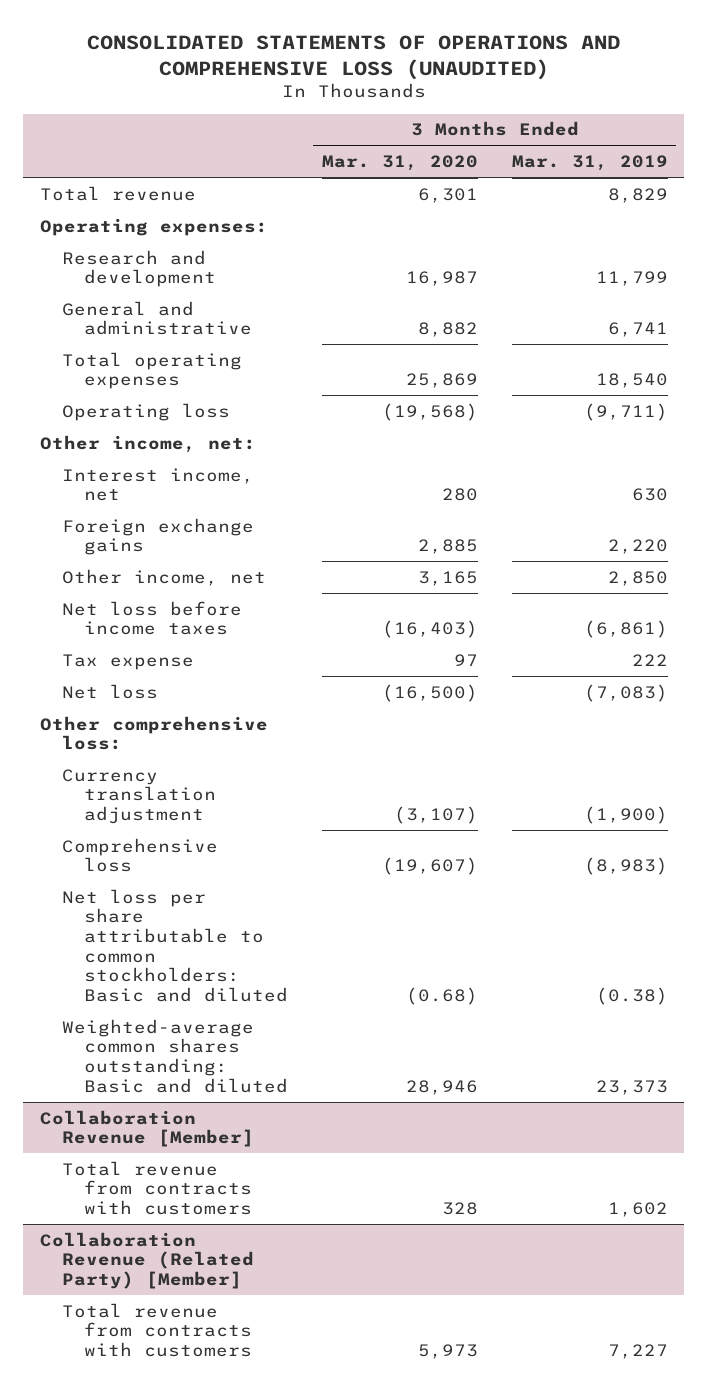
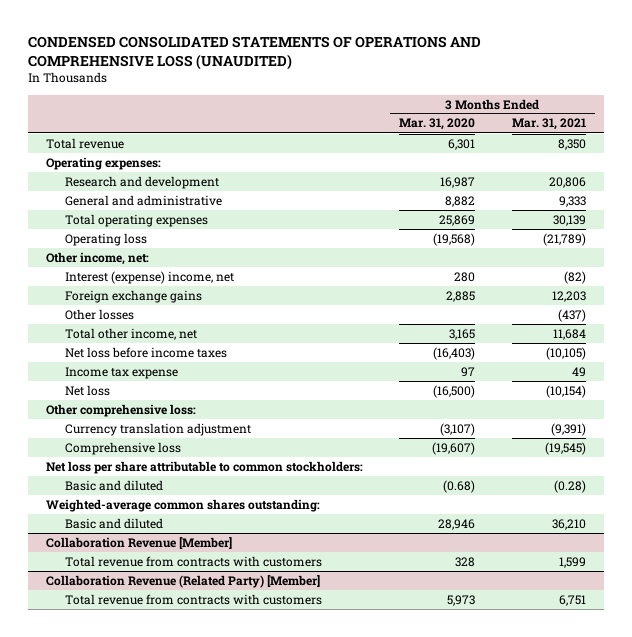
[86,35,620,80] CONSOLIDATED STATEMENTS OF OPERATIONS AND COMPREHENSIVE LOSS (UNAUDITED) -> [27,35,481,70] CONDENSED CONSOLIDATED STATEMENTS OF OPERATIONS AND COMPREHENSIVE LOSS (UNAUDITED)
[511,155,668,172] Mar. 31, 2019 -> none
none -> [511,118,586,131] Mar. 31, 2021
[62,467,255,502] Interest income, net -> [65,270,235,284] Interest (expense) income, net
none -> [65,308,135,320] Other losses
[62,568,267,586] Other income, net -> [65,327,198,340] Total other income, net
[62,653,195,670] Tax expense -> [65,366,179,379] Income tax expense
none -> [45,460,363,474] Net loss per share attributable to common stockholders:
[62,888,289,1002] Net loss per share attributable to common stockholders: Basic and diluted -> [65,479,164,491] Basic and diluted
none -> [45,498,320,512] Weighted-average common shares outstanding:
[62,1018,289,1093] Weighted-average common shares outstanding: Basic and diluted -> [65,517,164,529] Basic and diluted

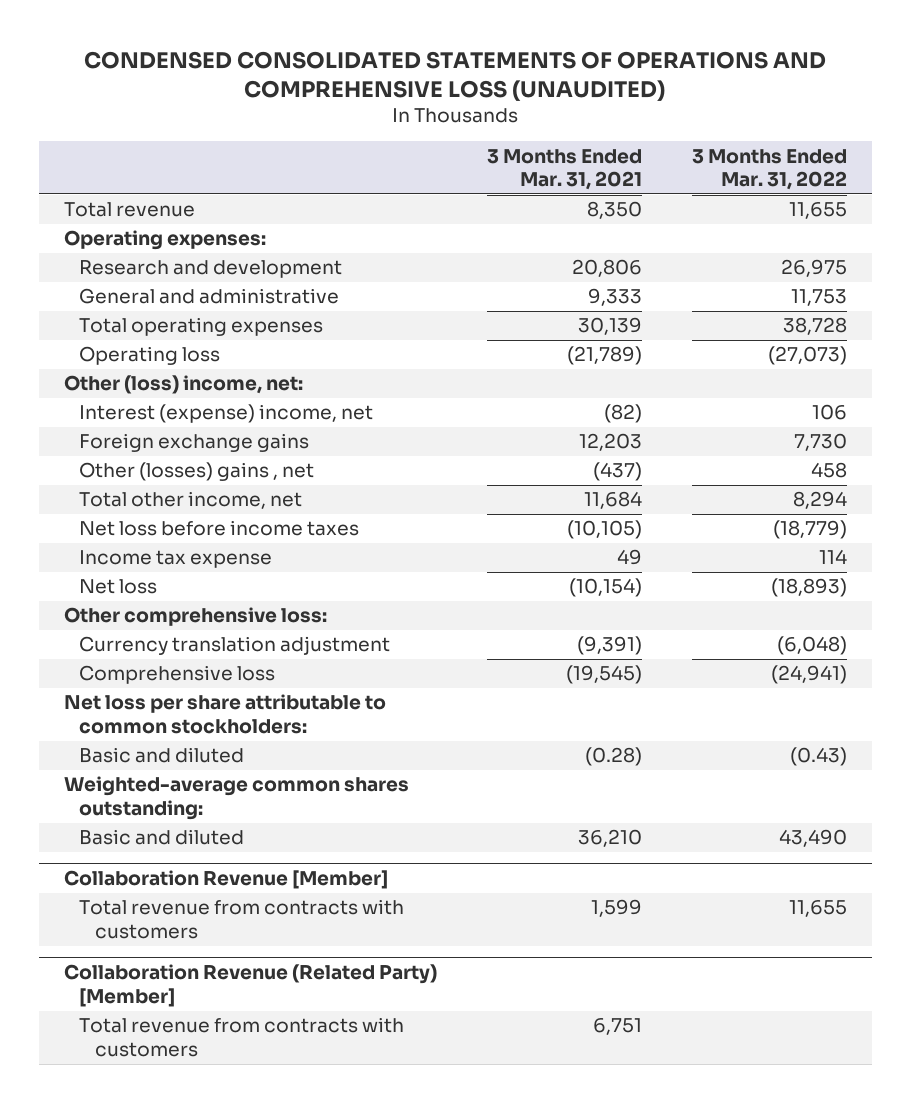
[399,118,476,131] Mar. 31, 2020 -> none
none -> [691,148,847,191] 3 Months Ended Mar. 31, 2022
[45,251,149,265] Other income, net: -> [63,375,303,395] Other (loss) income, net:
[65,308,135,320] Other losses -> [79,462,315,482] Other (losses) gains , net

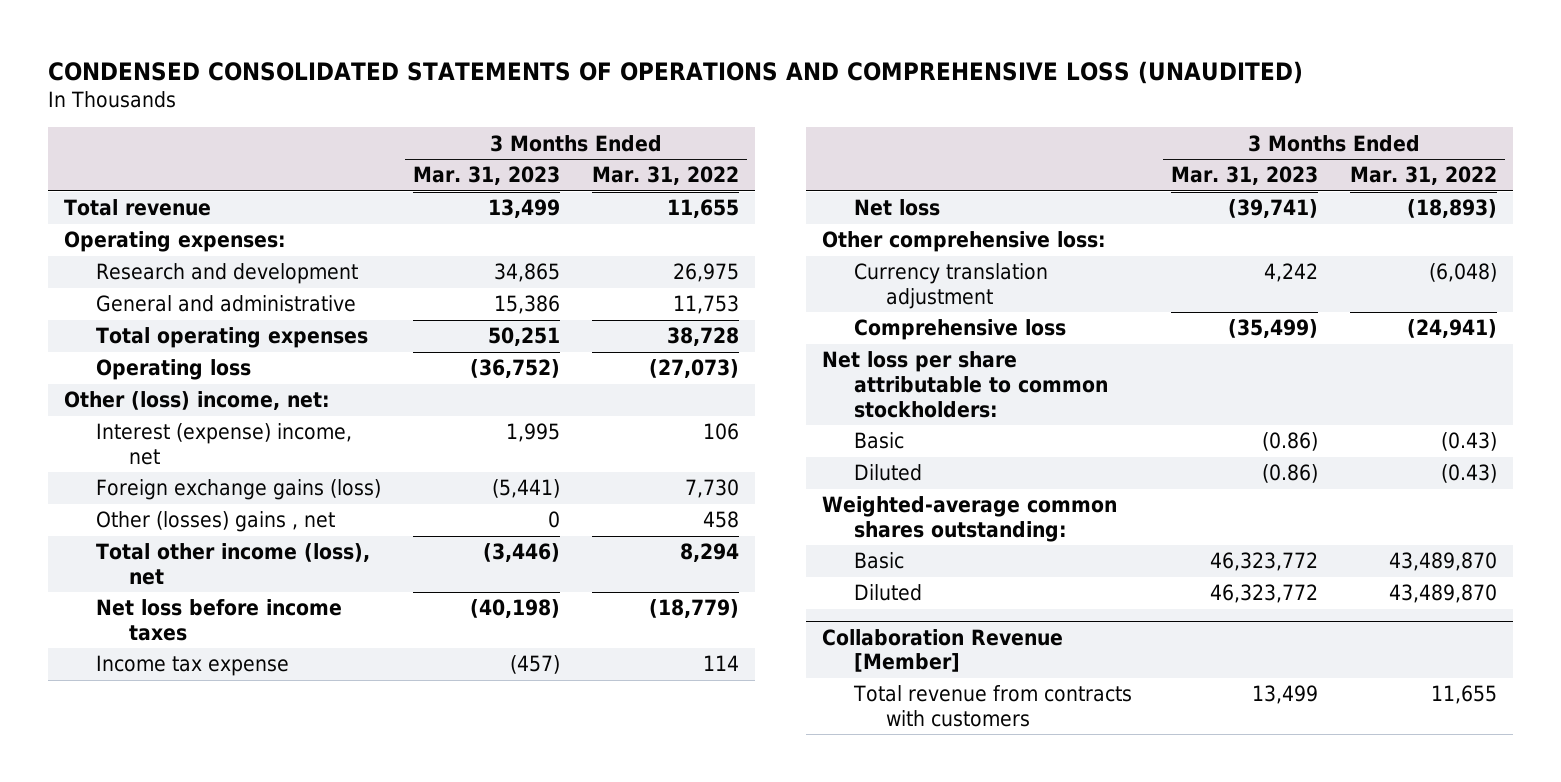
[486,148,642,191] 3 Months Ended Mar. 31, 2021 -> none
none -> [413,166,561,186] Mar. 31, 2023
[79,433,310,453] Foreign exchange gains -> [96,479,382,501] Foreign exchange gains (loss)
[79,491,303,510] Total other income, net -> [96,543,371,586] Total other income (loss), net
[79,747,245,764] Basic and diluted -> none
none -> [854,432,905,450] Basic
none -> [854,464,923,482] Diluted
[79,829,245,846] Basic and diluted -> none
none -> [854,552,905,570] Basic
none -> [854,584,923,602] Diluted
[63,964,437,1007] Collaboration Revenue (Related Party) [Member] -> none
[79,1017,405,1058] Total revenue from contracts with customers -> none

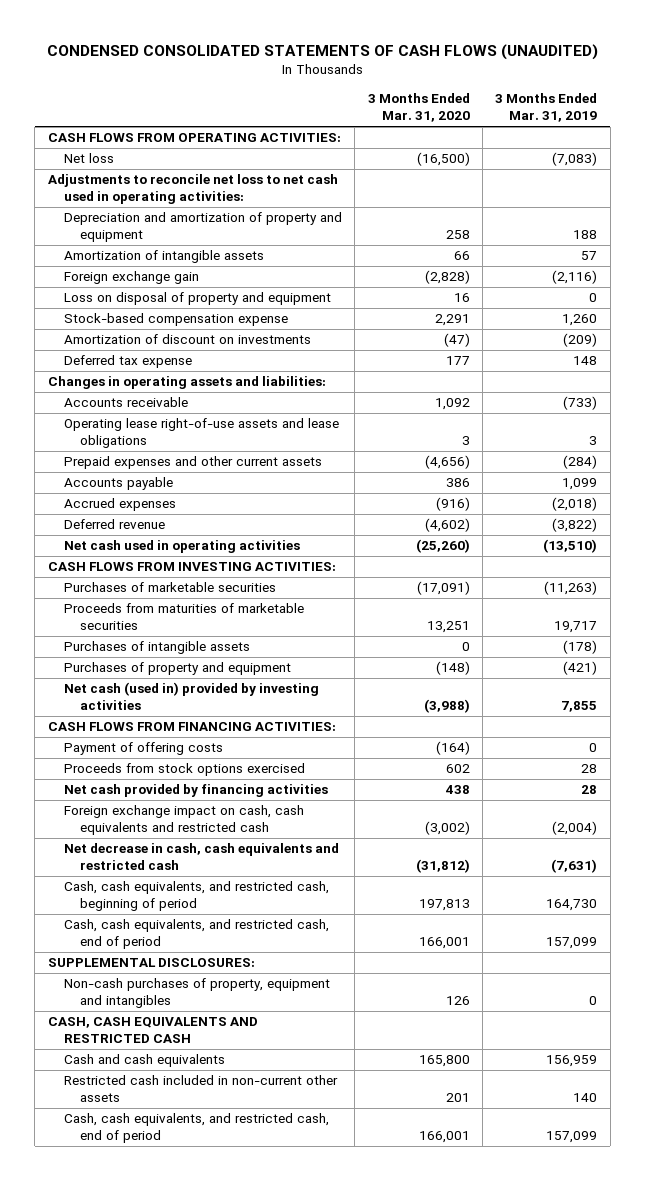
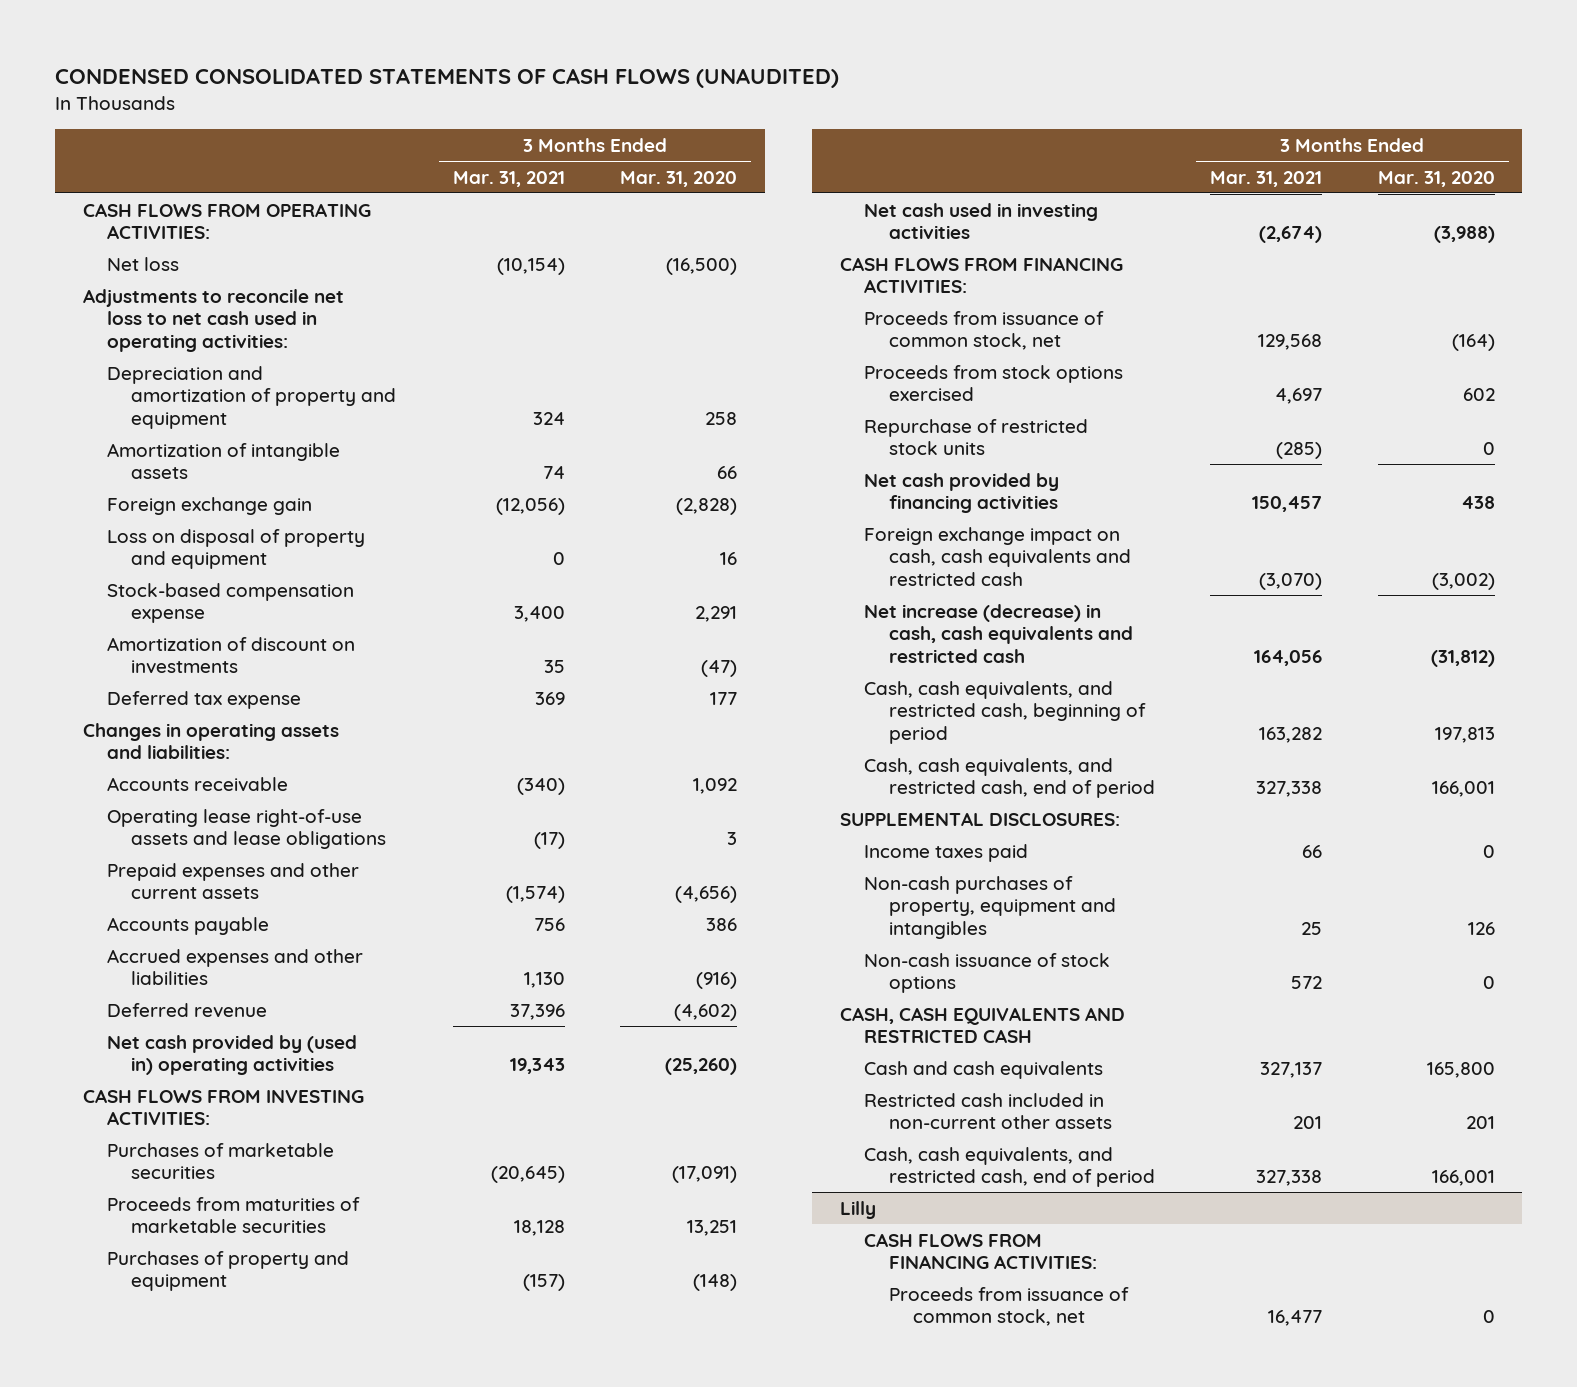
[495,93,598,123] 3 Months Ended Mar. 31, 2019 -> none
none -> [452,170,565,187] Mar. 31, 2021
[63,498,176,512] Accrued expenses -> [106,948,363,986] Accrued expenses and other liabilities
[63,540,300,554] Net cash used in operating activities -> [106,1034,357,1076] Net cash provided by (used in) operating activities
[63,641,250,655] Purchases of intangible assets -> none
[63,682,319,711] Net cash (used in) provided by investing activities -> [864,202,1099,240] Net cash used in investing activities
[63,742,223,756] Payment of offering costs -> [864,310,1105,351] Proceeds from issuance of common stock, net
none -> [864,418,1089,456] Repurchase of restricted stock units
[63,843,339,871] Net decrease in cash, cash equivalents and restricted cash -> [864,603,1133,663] Net increase (decrease) in cash, cash equivalents and restricted cash
none -> [864,843,1029,862] Income taxes paid
none -> [864,952,1111,994] Non-cash issuance of stock options
none -> [840,1200,877,1219] Lilly
none -> [864,1232,1097,1270] CASH FLOWS FROM FINANCING ACTIVITIES:
none -> [888,1286,1129,1327] Proceeds from issuance of common stock, net

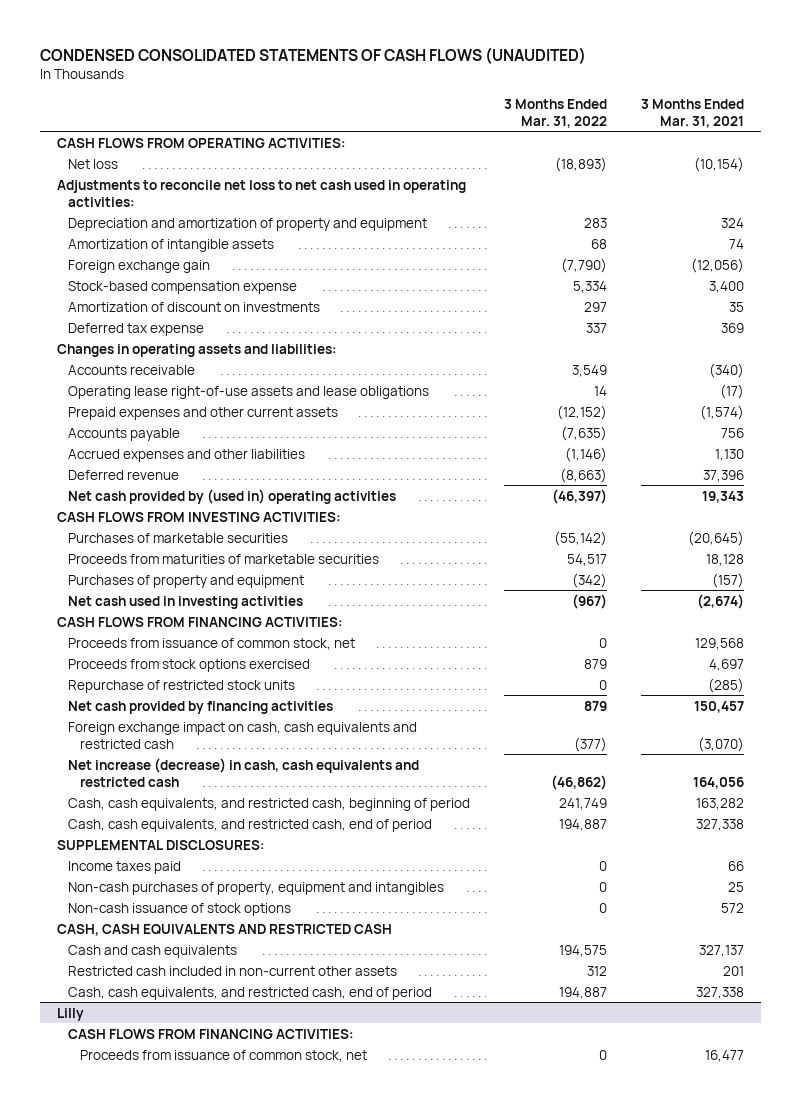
[620,170,738,187] Mar. 31, 2020 -> none
none -> [504,98,608,128] 3 Months Ended Mar. 31, 2022
[106,528,365,570] Loss on disposal of property and equipment -> none

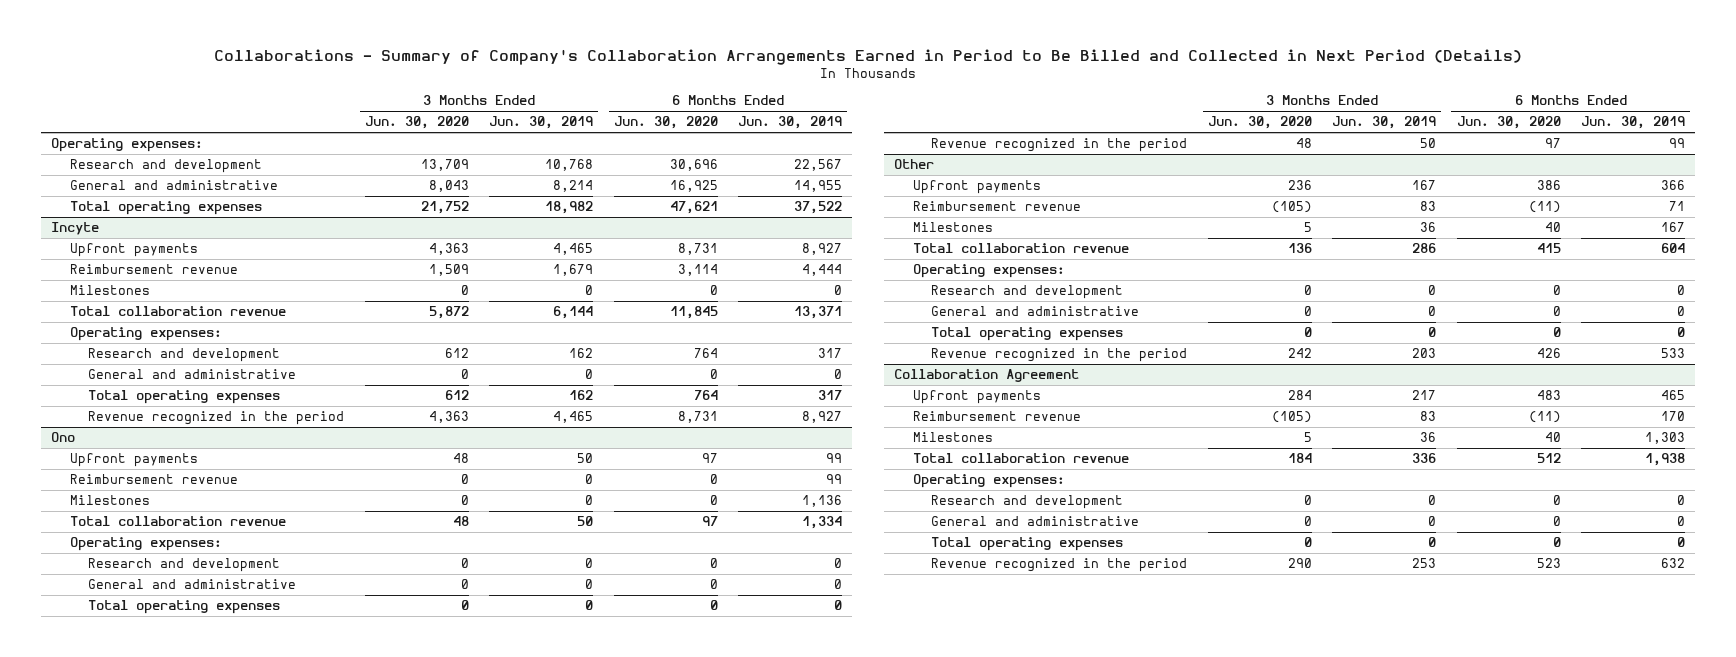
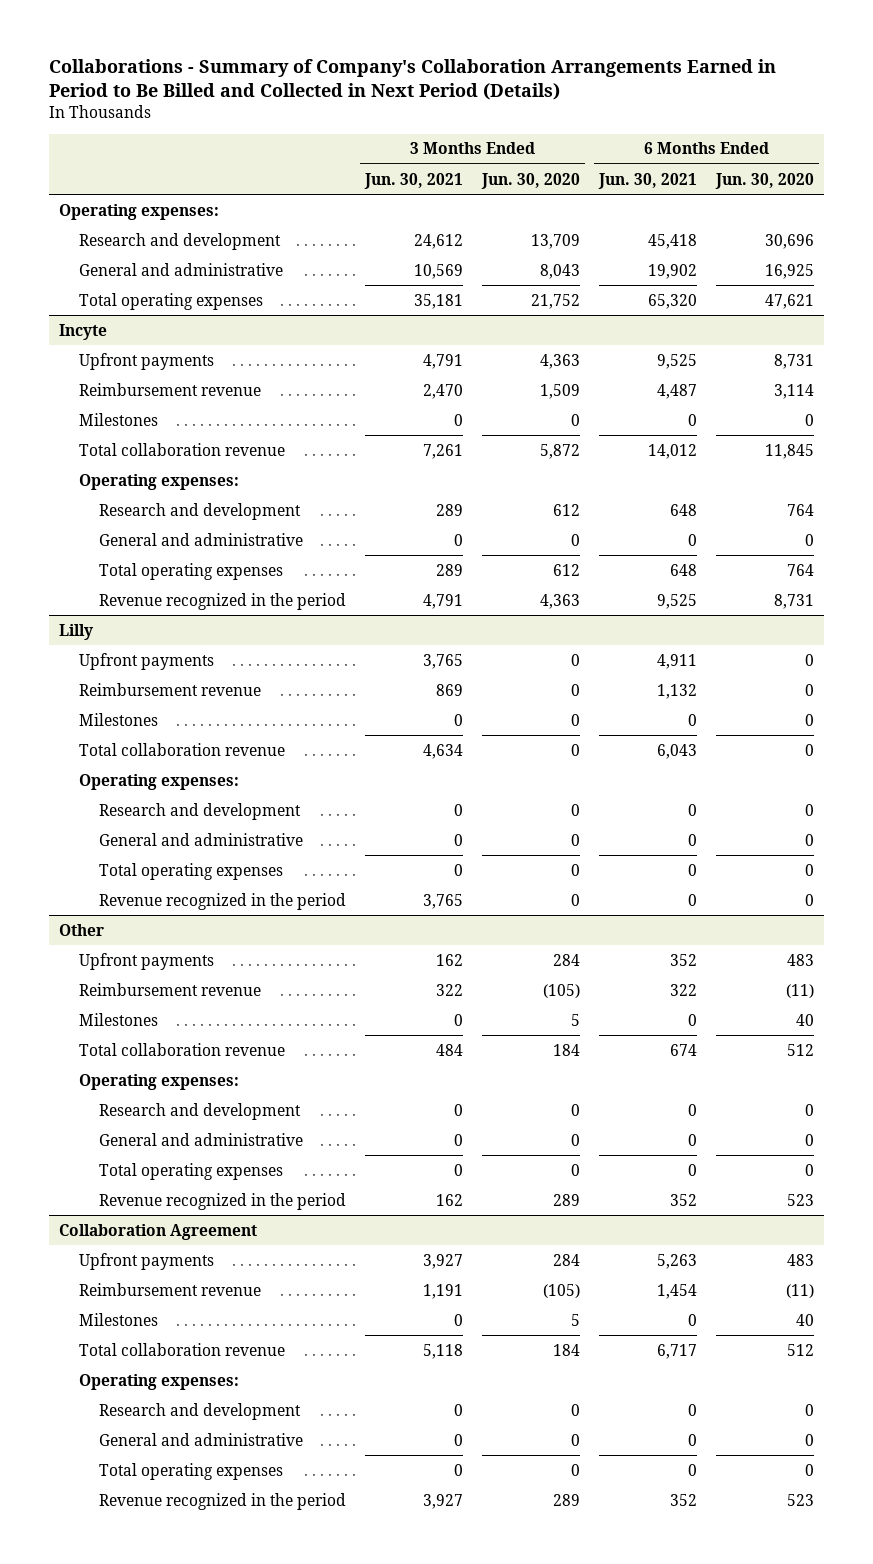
[489,116,594,130] Jun. 30, 2019 -> none
[738,116,843,130] Jun. 30, 2019 -> none
none -> [364,172,464,189] Jun. 30, 2021
none -> [598,172,698,189] Jun. 30, 2021
[51,432,76,443] Ono -> none
none -> [58,623,93,640] Lilly
[452,453,469,464] 48 -> [571,653,581,666] 0
[701,453,718,464] 97 -> [805,653,815,666] 0
[452,516,469,527] 48 -> [571,743,581,756] 0
[701,516,718,527] 97 -> [805,743,815,756] 0
[1295,138,1312,149] 48 -> [571,893,581,906] 0
[1544,138,1561,149] 97 -> [805,893,815,906] 0
[1287,180,1312,191] 236 -> [553,953,581,966] 284
[1536,180,1561,191] 386 -> [787,953,815,966] 483
[1287,243,1312,254] 136 -> [553,1043,581,1056] 184
[1536,243,1561,254] 415 -> [787,1043,815,1056] 512
[1287,348,1312,359] 242 -> [553,1193,581,1206] 289
[1536,348,1561,359] 426 -> [787,1193,815,1206] 523
[1287,558,1312,569] 290 -> [553,1493,581,1506] 289

